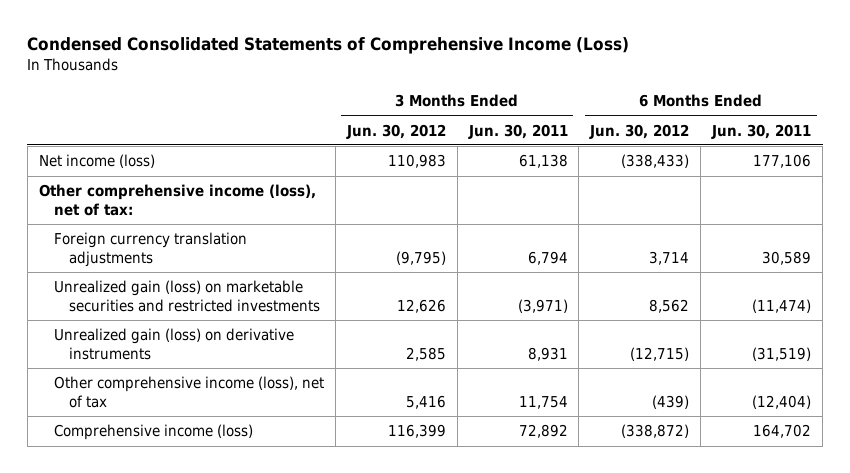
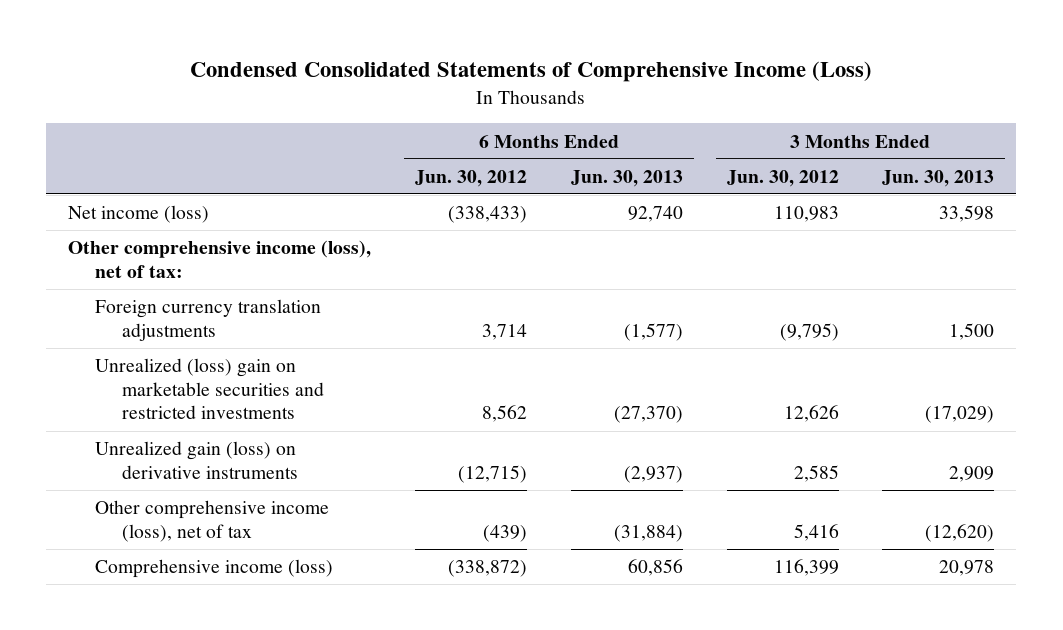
[467,123,568,139] Jun. 30, 2011 -> none
[711,123,812,139] Jun. 30, 2011 -> none
none -> [570,169,683,187] Jun. 30, 2013
none -> [882,169,995,187] Jun. 30, 2013
[53,280,321,312] Unrealized gain (loss) on marketable securities and restricted investments -> [95,358,325,420] Unrealized (loss) gain on marketable securities and restricted investments

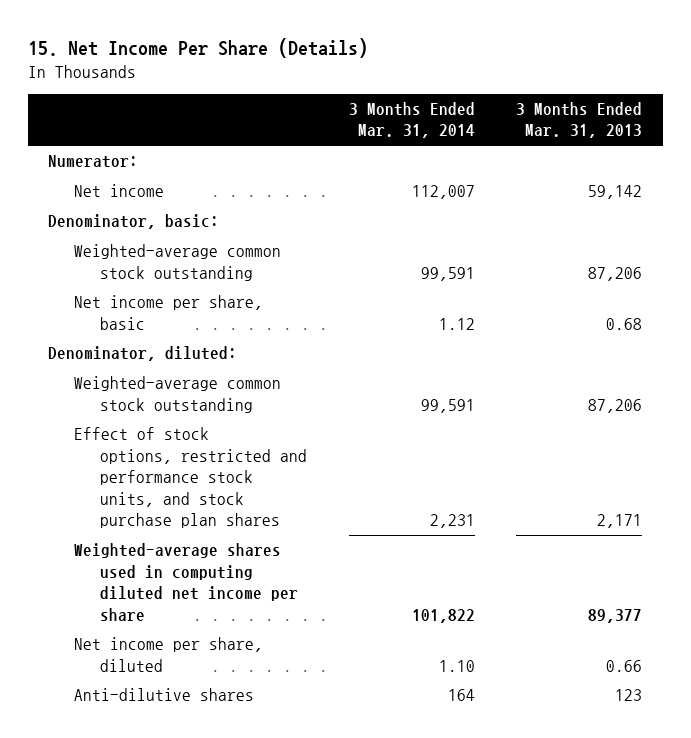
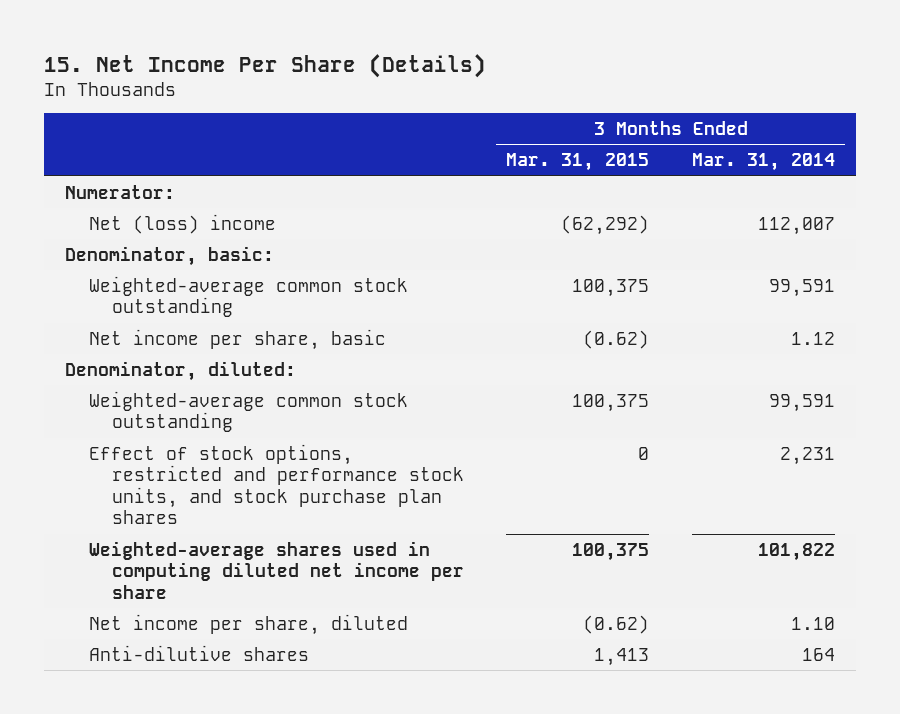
[516,102,643,139] 3 Months Ended Mar. 31, 2013 -> none
none -> [506,153,650,172] Mar. 31, 2015
[74,184,165,198] Net income -> [88,213,276,234] Net (loss) income

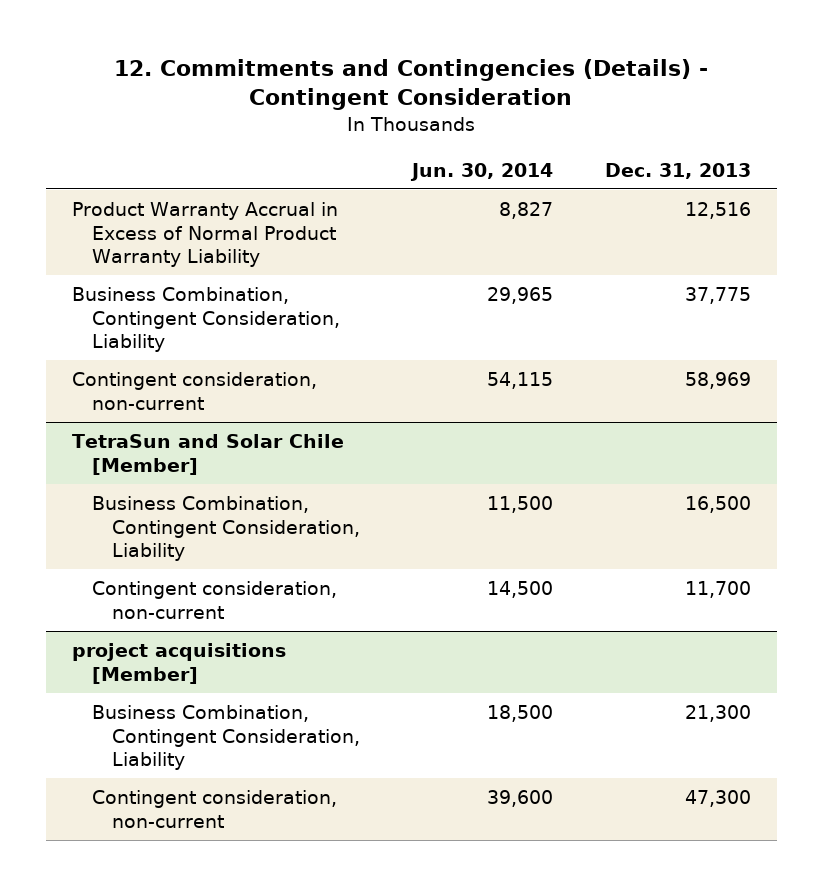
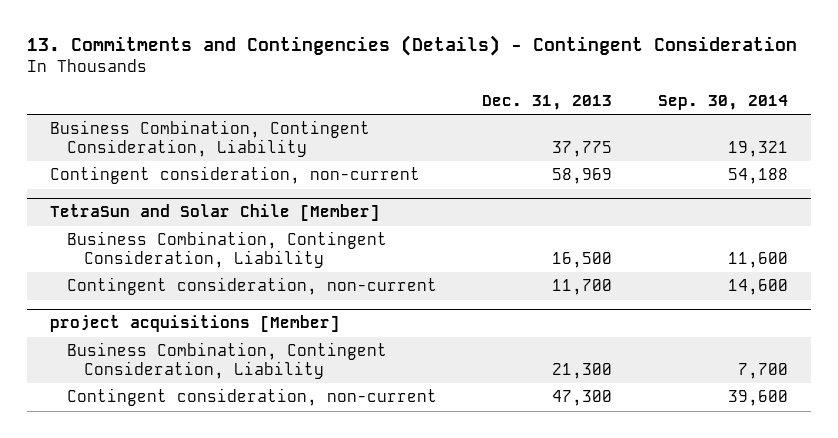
[114,58,709,111] 12. Commitments and Contingencies (Details) - Contingent Consideration -> [26,34,797,56] 13. Commitments and Contingencies (Details) - Contingent Consideration
[409,162,553,181] Jun. 30, 2014 -> none
none -> [657,95,788,111] Sep. 30, 2014
[72,202,339,268] Product Warranty Accrual in Excess of Normal Product Warranty Liability -> none

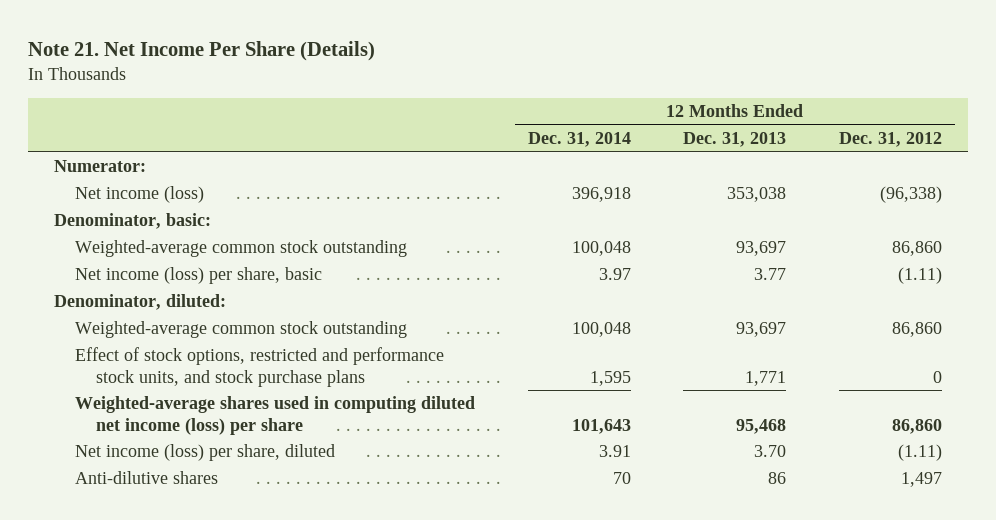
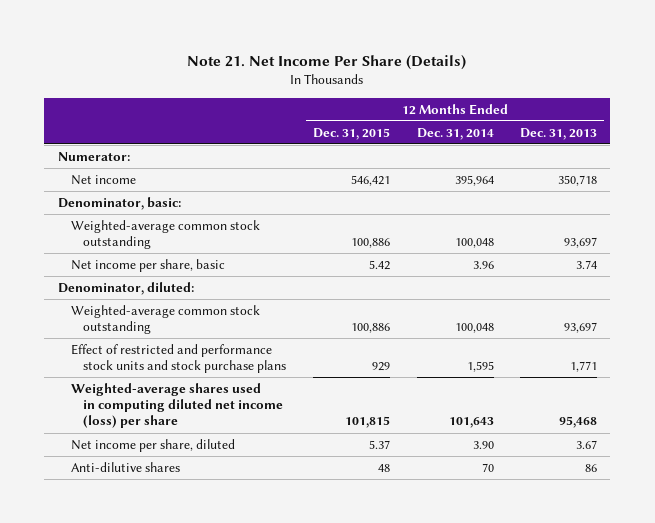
[838,132,942,148] Dec. 31, 2012 -> none
none -> [313,127,391,140] Dec. 31, 2015
[75,186,205,204] Net income (loss) -> [70,174,136,185] Net income
[571,187,631,203] 396,918 -> [454,174,494,186] 395,964
[727,187,787,203] 353,038 -> [558,174,598,186] 350,718
[75,267,323,285] Net income (loss) per share, basic -> [70,258,225,272] Net income per share, basic
[598,268,631,281] 3.97 -> [472,260,494,269] 3.96
[754,268,787,281] 3.77 -> [576,259,598,269] 3.74
[75,347,445,387] Effect of stock options, restricted and performance stock units, and stock purchase plans -> [70,343,287,374] Effect of restricted and performance stock units and stock purchase plans
[75,444,336,462] Net income (loss) per share, diluted -> [70,438,235,452] Net income per share, diluted
[598,445,631,458] 3.91 -> [472,440,494,449] 3.90
[754,445,787,458] 3.70 -> [576,439,598,449] 3.67

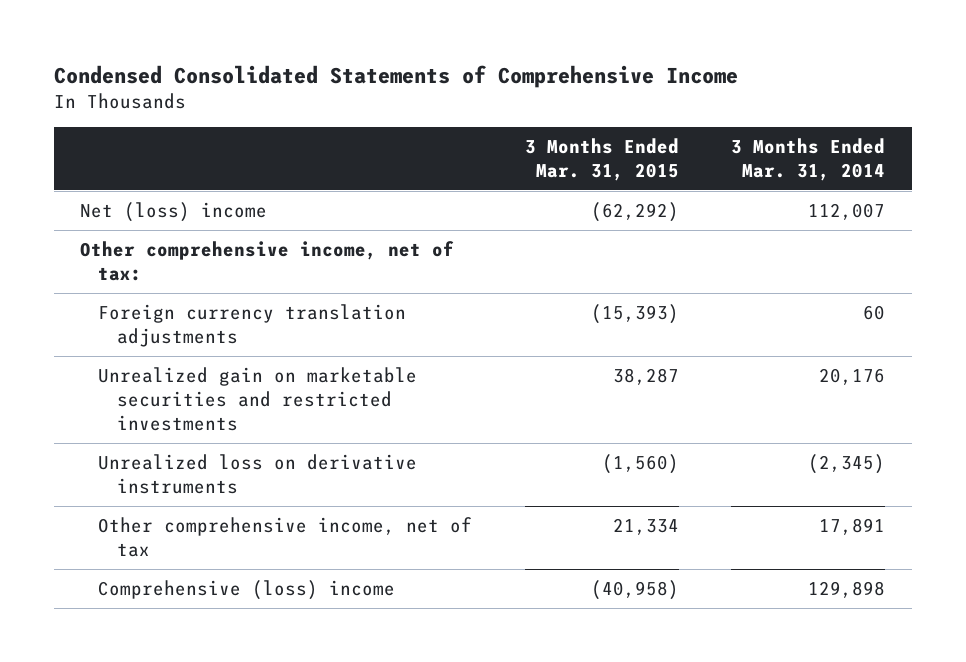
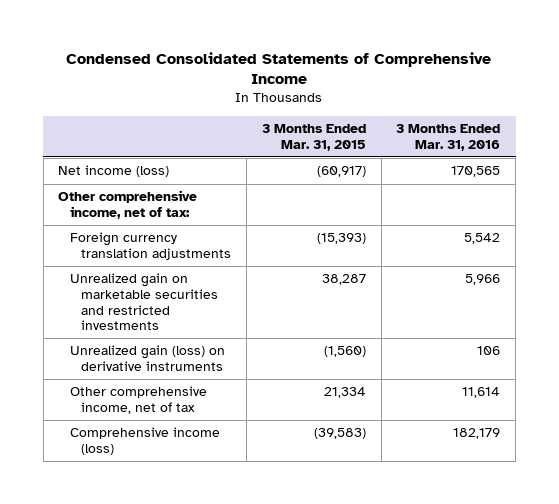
[731,137,886,181] 3 Months Ended Mar. 31, 2014 -> none
none -> [396,123,501,151] 3 Months Ended Mar. 31, 2016
[80,201,268,222] Net (loss) income -> [58,165,170,178] Net income (loss)
[590,201,679,222] (62,292) -> [316,166,366,178] (60,917)
[98,453,418,494] Unrealized loss on derivative instruments -> [69,345,225,371] Unrealized gain (loss) on derivative instruments
[98,579,396,600] Comprehensive (loss) income -> [69,427,220,455] Comprehensive income (loss)
[590,579,679,600] (40,958) -> [313,428,366,440] (39,583)

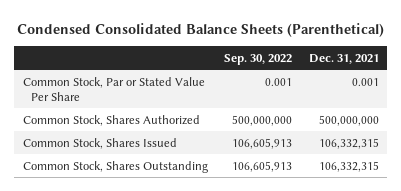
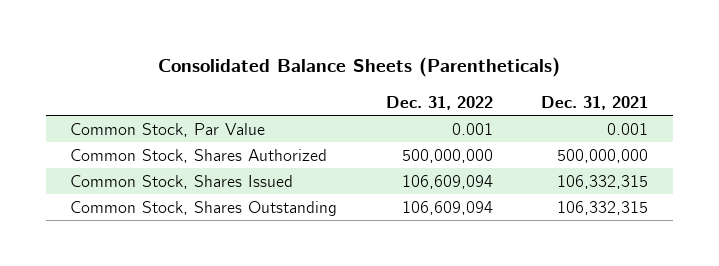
[16,22,384,37] Condensed Consolidated Balance Sheets (Parenthetical) -> [158,57,561,78] Consolidated Balance Sheets (Parentheticals)
[224,54,293,66] Sep. 30, 2022 -> none
none -> [385,95,493,110] Dec. 31, 2022
[22,76,205,101] Common Stock, Par or Stated Value Per Share -> [70,122,266,137] Common Stock, Par Value

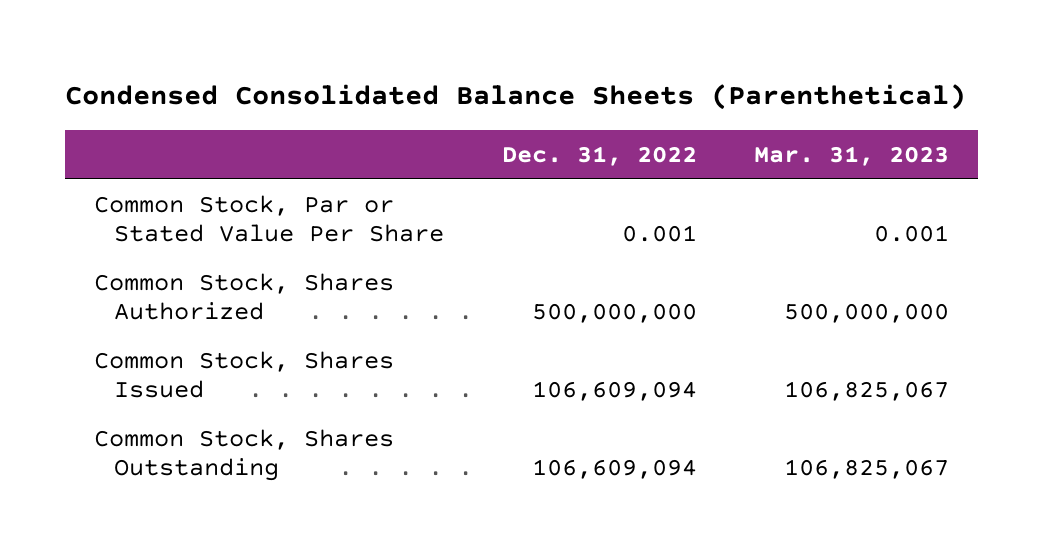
[158,57,561,78] Consolidated Balance Sheets (Parentheticals) -> [65,84,967,111] Condensed Consolidated Balance Sheets (Parenthetical)
[541,95,649,110] Dec. 31, 2021 -> none
none -> [754,145,950,166] Mar. 31, 2023
[70,122,266,137] Common Stock, Par Value -> [93,194,444,243] Common Stock, Par or Stated Value Per Share

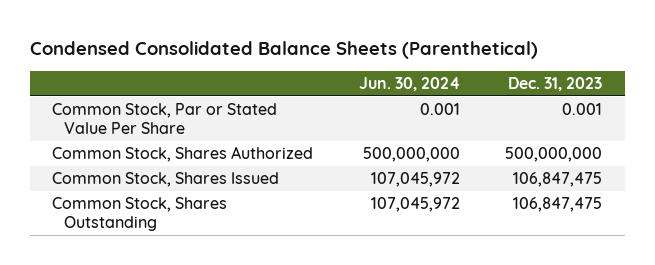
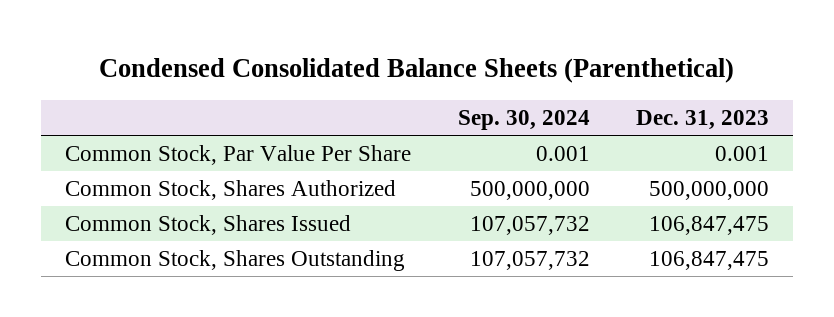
[358,77,460,92] Jun. 30, 2024 -> none
none -> [457,110,590,131] Sep. 30, 2024
[52,103,278,135] Common Stock, Par or Stated Value Per Share -> [64,144,411,165] Common Stock, Par Value Per Share

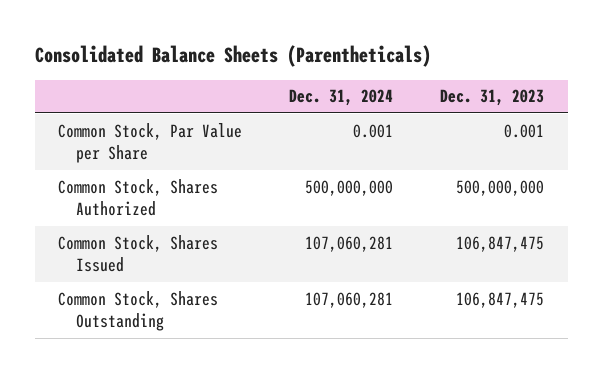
[99,58,735,84] Condensed Consolidated Balance Sheets (Parenthetical) -> [34,44,431,67] Consolidated Balance Sheets (Parentheticals)
[457,110,590,131] Sep. 30, 2024 -> none
none -> [289,89,394,107] Dec. 31, 2024
[64,144,411,165] Common Stock, Par Value Per Share -> [58,122,243,164] Common Stock, Par Value per Share

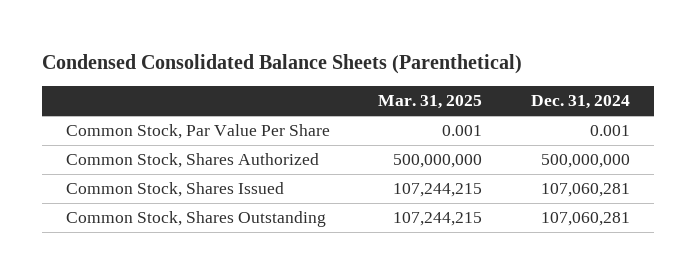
[34,44,431,67] Consolidated Balance Sheets (Parentheticals) -> [41,53,522,74] Condensed Consolidated Balance Sheets (Parenthetical)
[440,89,545,107] Dec. 31, 2023 -> none
none -> [378,95,483,110] Mar. 31, 2025
[58,122,243,164] Common Stock, Par Value per Share -> [65,124,330,140] Common Stock, Par Value Per Share

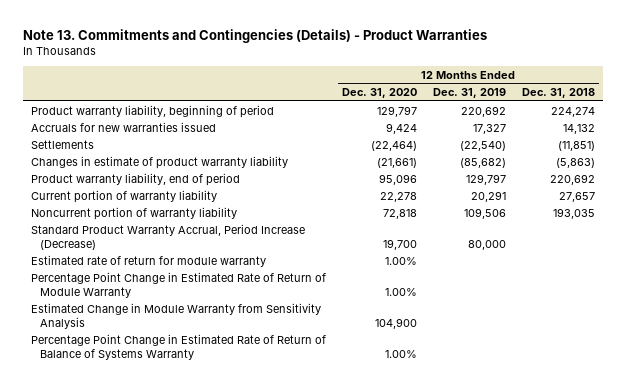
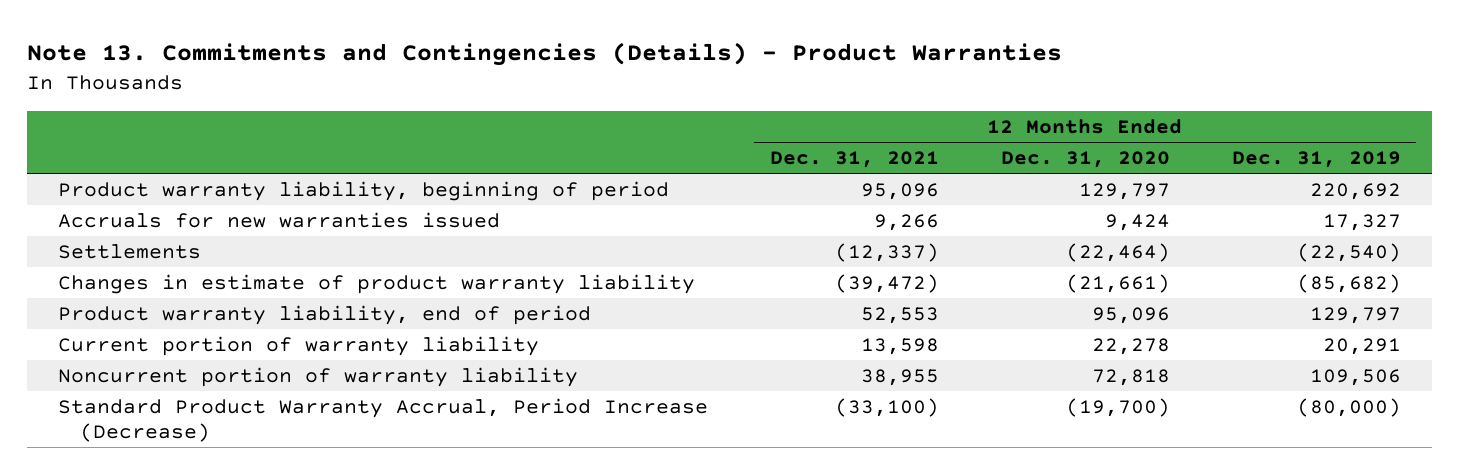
[521,88,595,99] Dec. 31, 2018 -> none
none -> [769,151,939,169] Dec. 31, 2021
[31,254,267,267] Estimated rate of return for module warranty -> none
[31,271,327,298] Percentage Point Change in Estimated Rate of Return of Module Warranty -> none
[31,302,322,329] Estimated Change in Module Warranty from Sensitivity Analysis -> none
[31,333,327,360] Percentage Point Change in Estimated Rate of Return of Balance of Systems Warranty -> none
[382,238,417,250] 19,700 -> [1065,397,1170,417] (19,700)
[467,239,506,250] 80,000 -> [1296,397,1401,417] (80,000)

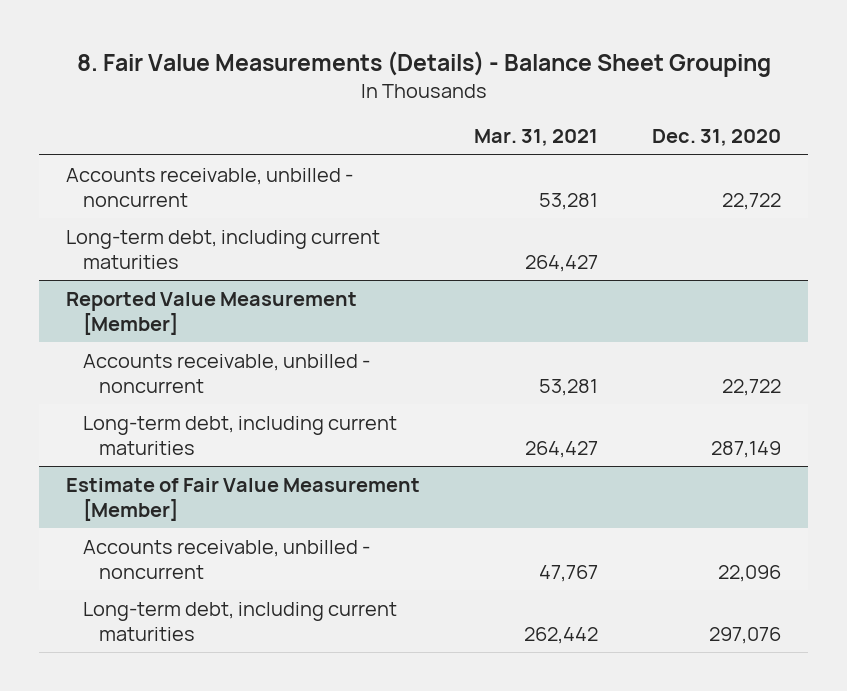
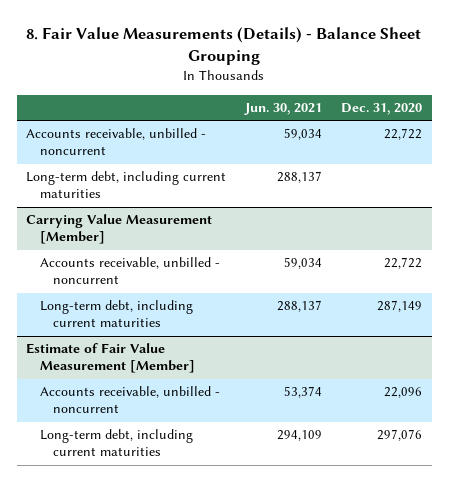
[474,129,599,147] Mar. 31, 2021 -> none
none -> [244,103,323,116] Jun. 30, 2021
[66,291,358,335] Reported Value Measurement [Member] -> [26,214,213,245] Carrying Value Measurement [Member]

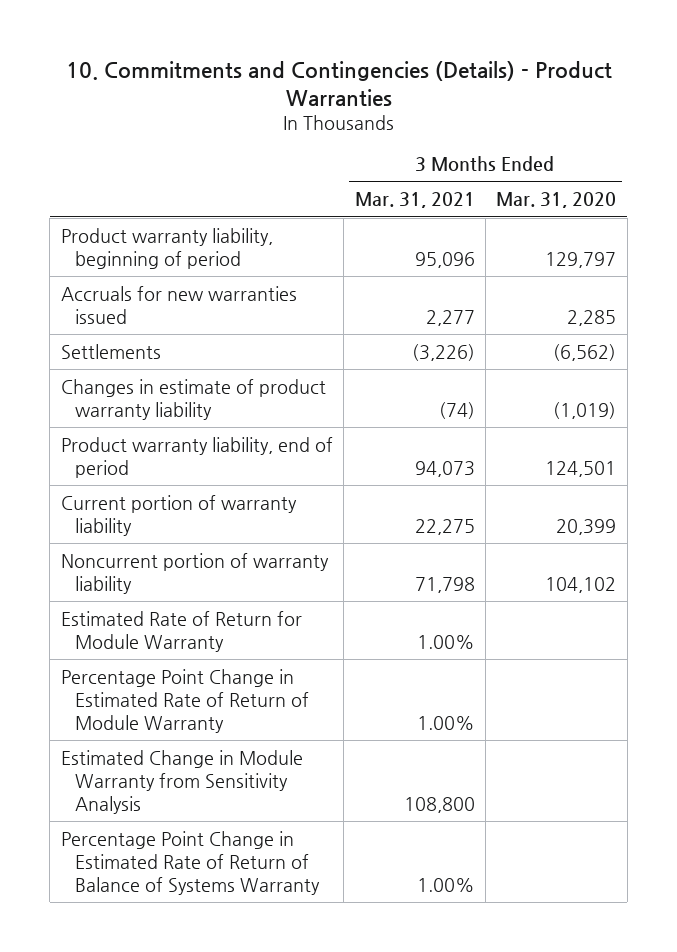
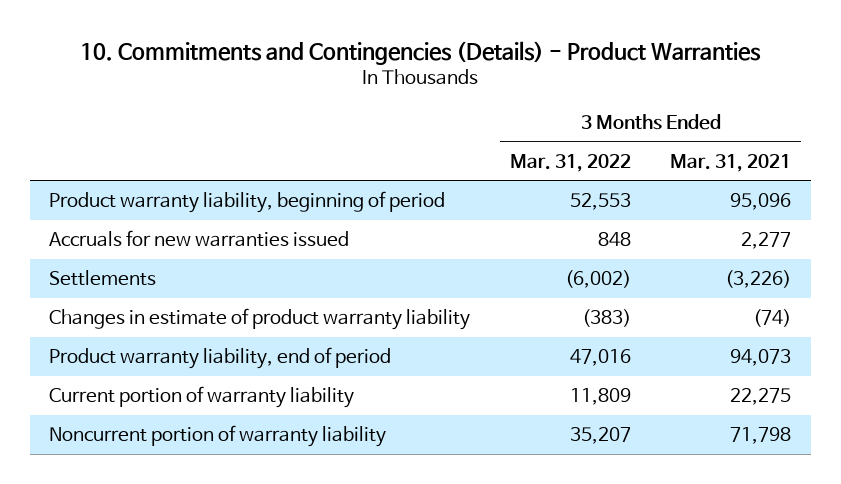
[496,192,617,209] Mar. 31, 2020 -> none
none -> [509,153,631,172] Mar. 31, 2022
[60,610,302,652] Estimated Rate of Return for Module Warranty -> none
[60,668,310,733] Percentage Point Change in Estimated Rate of Return of Module Warranty -> none
[60,749,303,814] Estimated Change in Module Warranty from Sensitivity Analysis -> none
[60,830,321,895] Percentage Point Change in Estimated Rate of Return of Balance of Systems Warranty -> none

